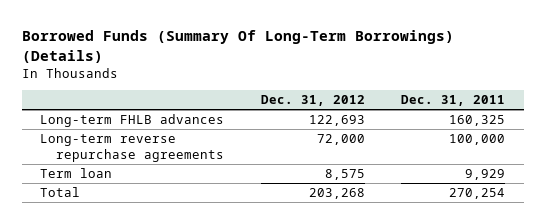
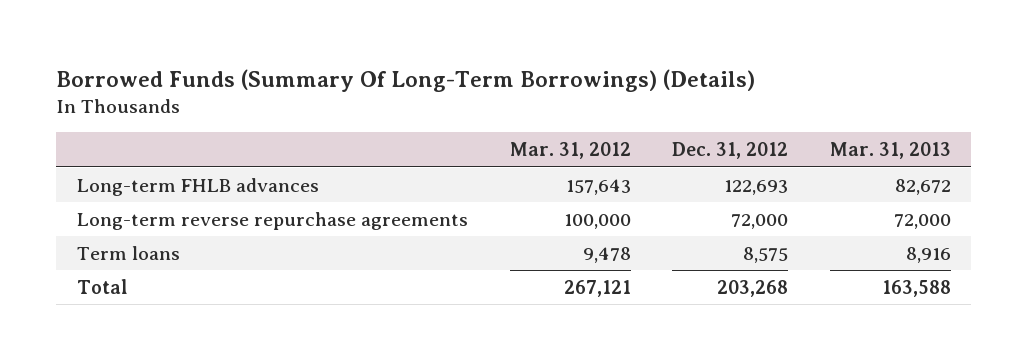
[401,95,506,107] Dec. 31, 2011 -> none
none -> [509,142,631,160] Mar. 31, 2012
none -> [829,142,951,160] Mar. 31, 2013
[40,168,113,179] Term loan -> [77,245,181,260] Term loans

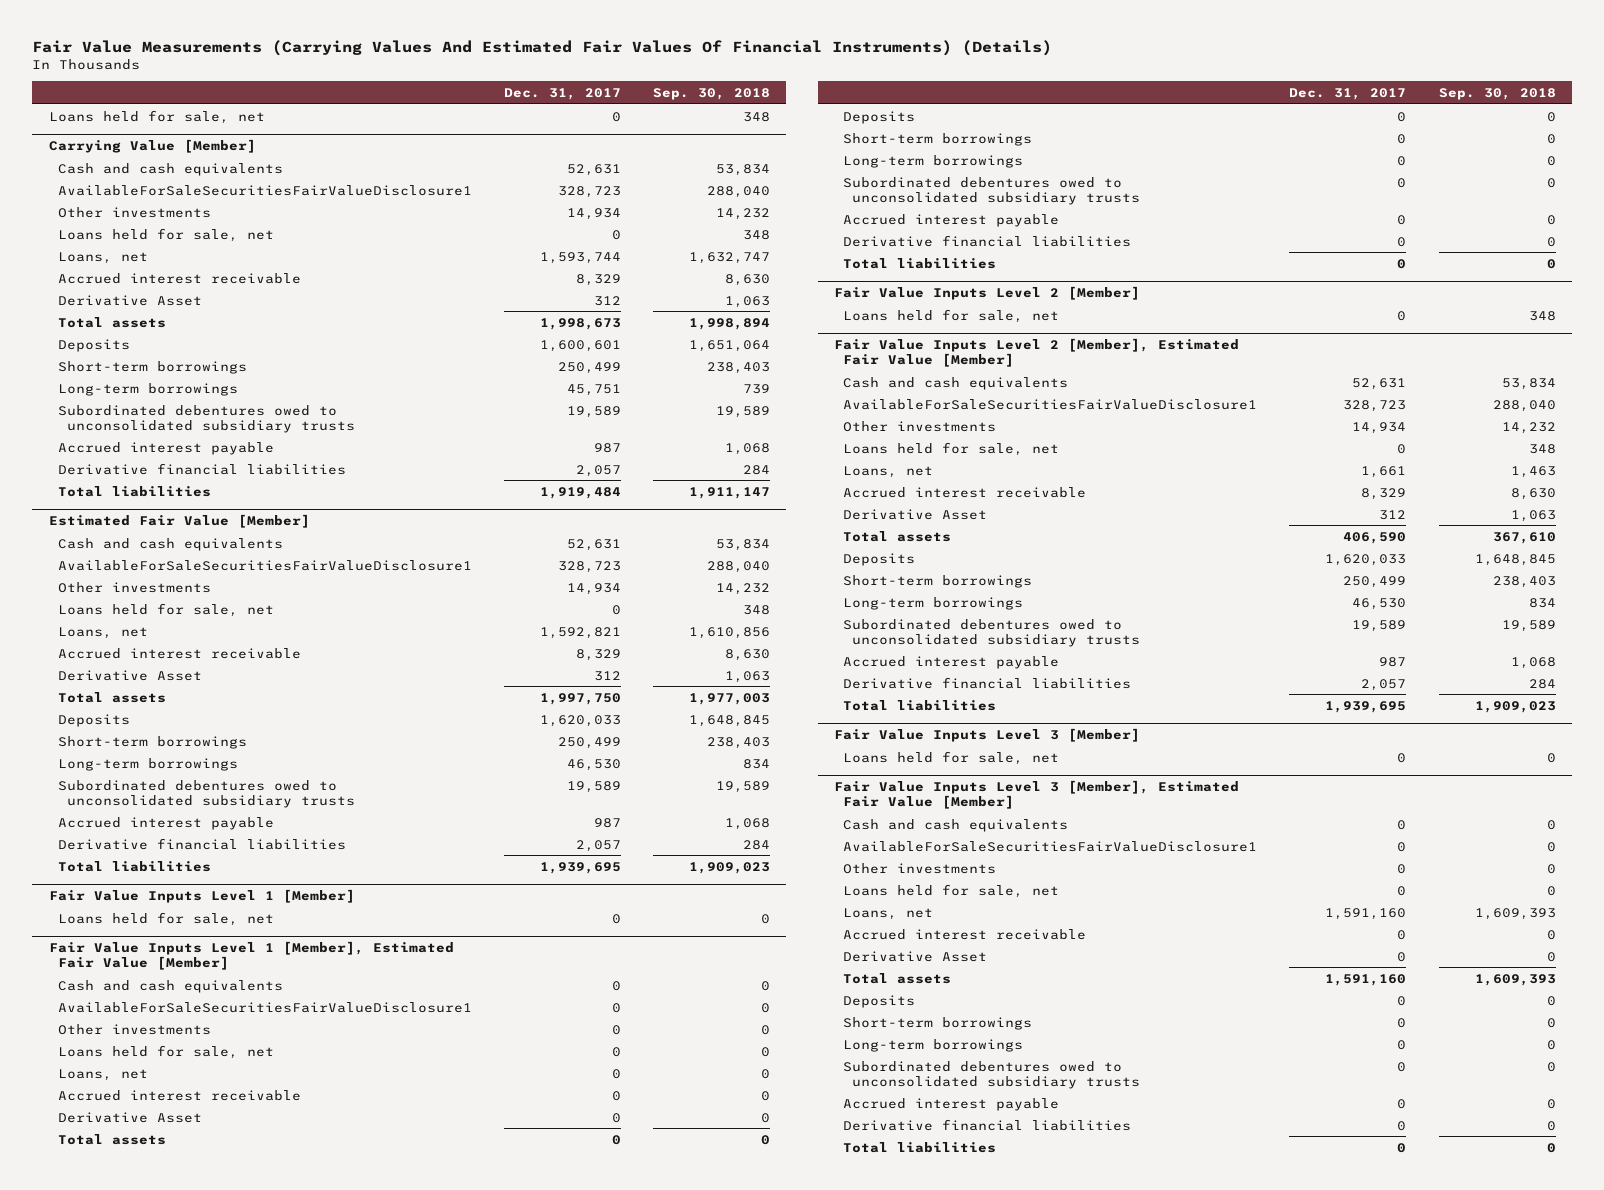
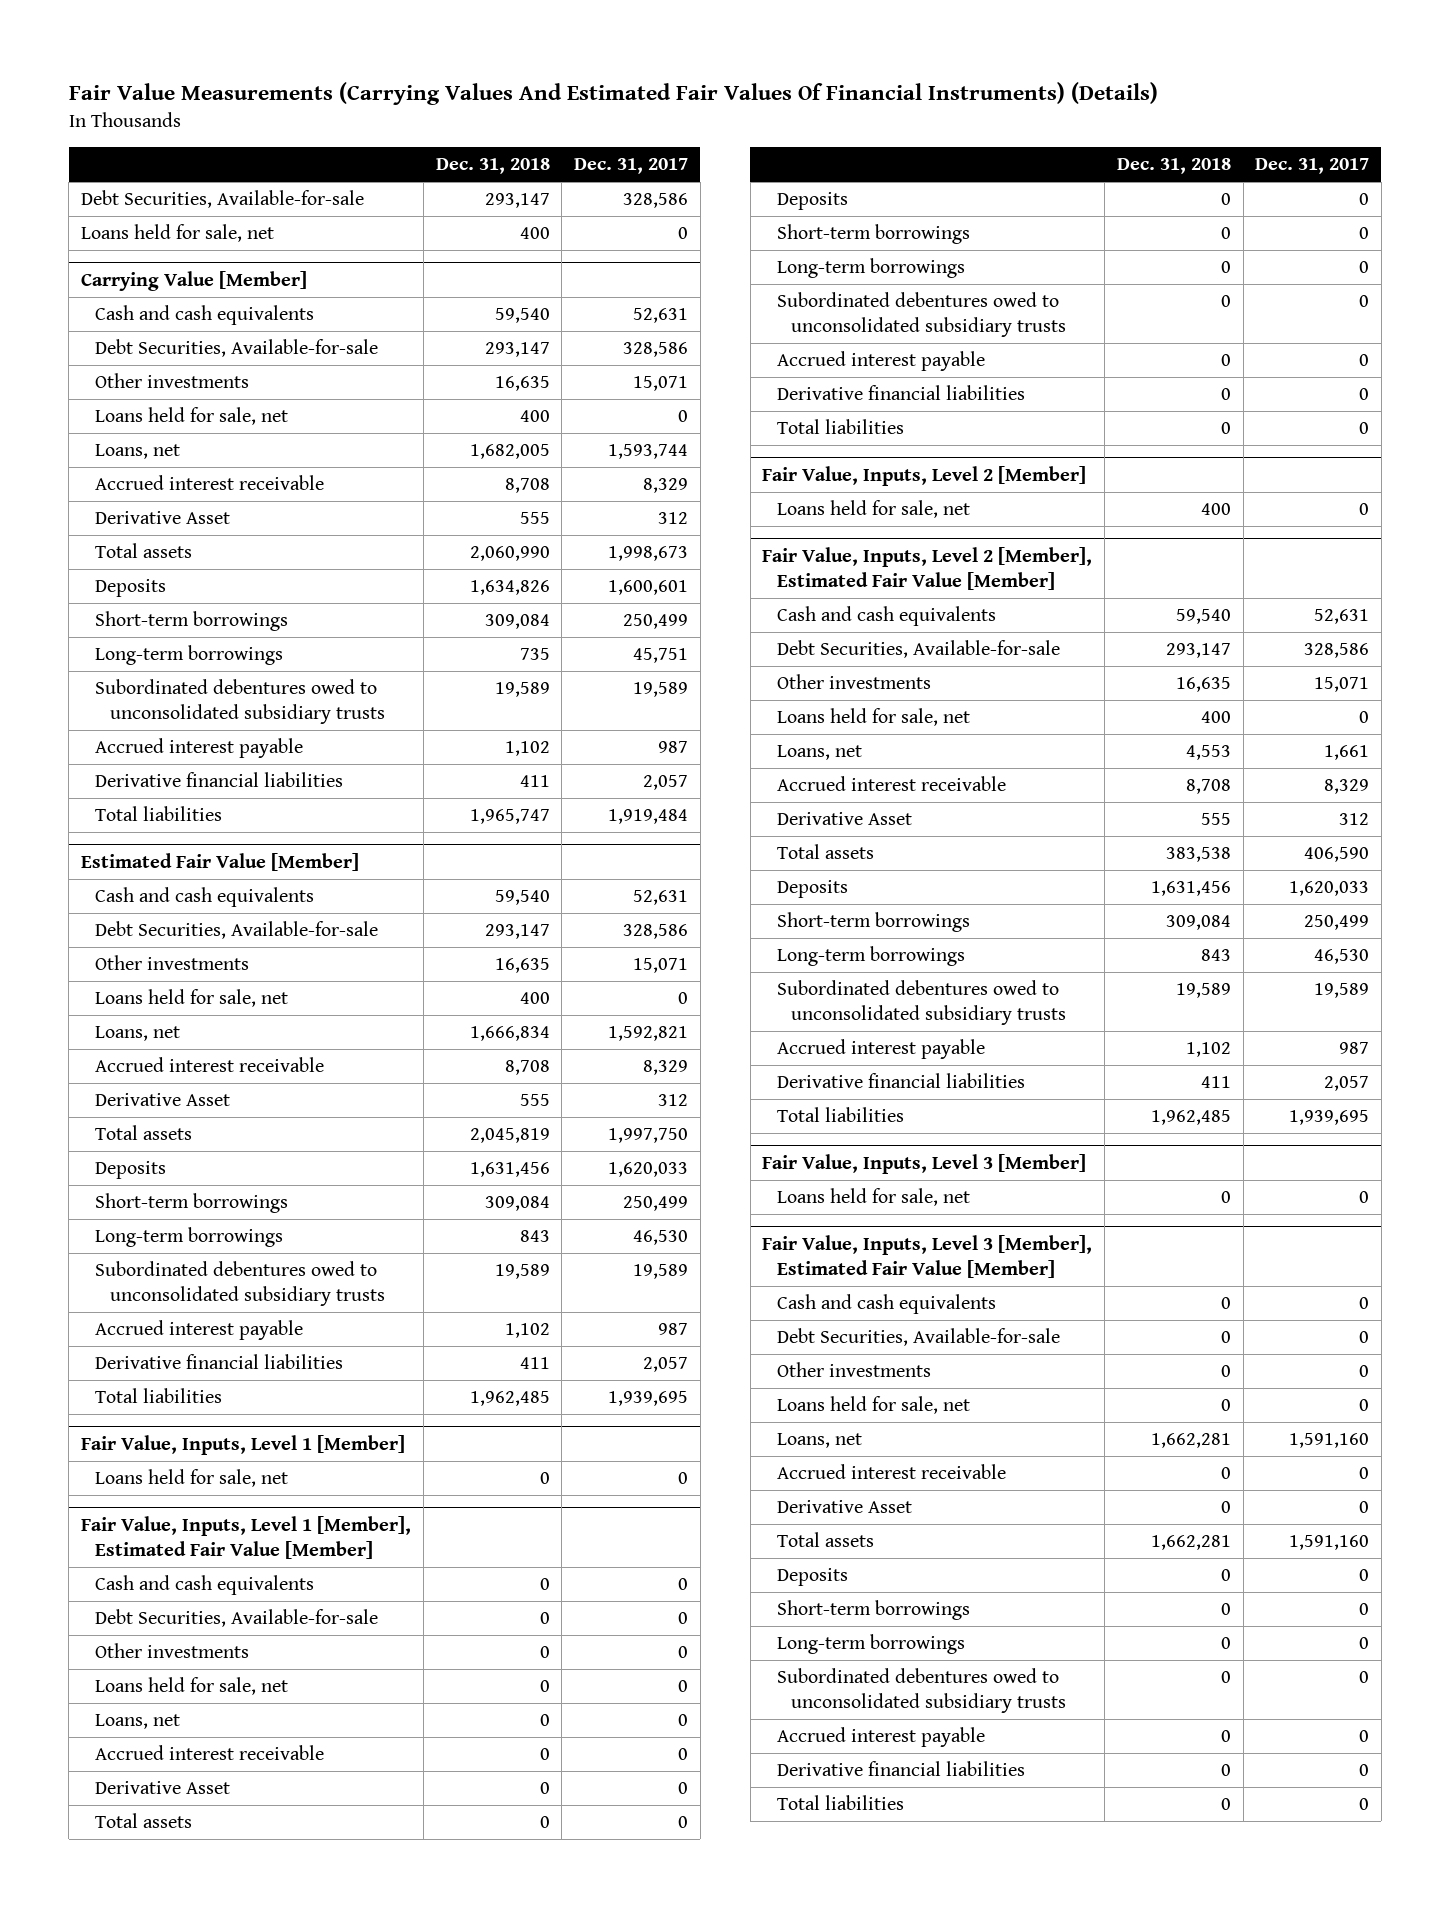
[653,87,771,100] Sep. 30, 2018 -> none
none -> [435,158,550,175] Dec. 31, 2018
none -> [81,190,365,209] Debt Securities, Available-for-sale
[57,184,472,196] AvailableForSaleSecuritiesFairValueDisclosure1 -> none
none -> [95,339,379,358] Debt Securities, Available-for-sale
[566,207,621,220] 14,934 -> [633,376,689,392] 15,071
[57,559,472,571] AvailableForSaleSecuritiesFairValueDisclosure1 -> none
none -> [95,921,379,940] Debt Securities, Available-for-sale
[566,582,621,595] 14,934 -> [633,958,689,974] 15,071
[48,889,355,904] Fair Value Inputs Level 1 [Member] -> [81,1434,406,1455] Fair Value, Inputs, Level 1 [Member]
[48,941,454,971] Fair Value Inputs Level 1 [Member], Estimated Fair Value [Member] -> [81,1515,412,1560] Fair Value, Inputs, Level 1 [Member], Estimated Fair Value [Member]
[57,1001,472,1013] AvailableForSaleSecuritiesFairValueDisclosure1 -> none
none -> [95,1609,379,1628] Debt Securities, Available-for-sale
[833,286,1140,301] Fair Value Inputs Level 2 [Member] -> [762,465,1087,486] Fair Value, Inputs, Level 2 [Member]
[833,338,1239,368] Fair Value Inputs Level 2 [Member], Estimated Fair Value [Member] -> [762,546,1093,591] Fair Value, Inputs, Level 2 [Member], Estimated Fair Value [Member]
[842,398,1257,410] AvailableForSaleSecuritiesFairValueDisclosure1 -> none
none -> [776,640,1060,659] Debt Securities, Available-for-sale
[1352,421,1407,434] 14,934 -> [1314,677,1370,693] 15,071
[833,728,1140,743] Fair Value Inputs Level 3 [Member] -> [762,1153,1087,1174] Fair Value, Inputs, Level 3 [Member]
[833,780,1239,810] Fair Value Inputs Level 3 [Member], Estimated Fair Value [Member] -> [762,1234,1093,1279] Fair Value, Inputs, Level 3 [Member], Estimated Fair Value [Member]
[842,840,1257,852] AvailableForSaleSecuritiesFairValueDisclosure1 -> none
none -> [776,1328,1060,1347] Debt Securities, Available-for-sale

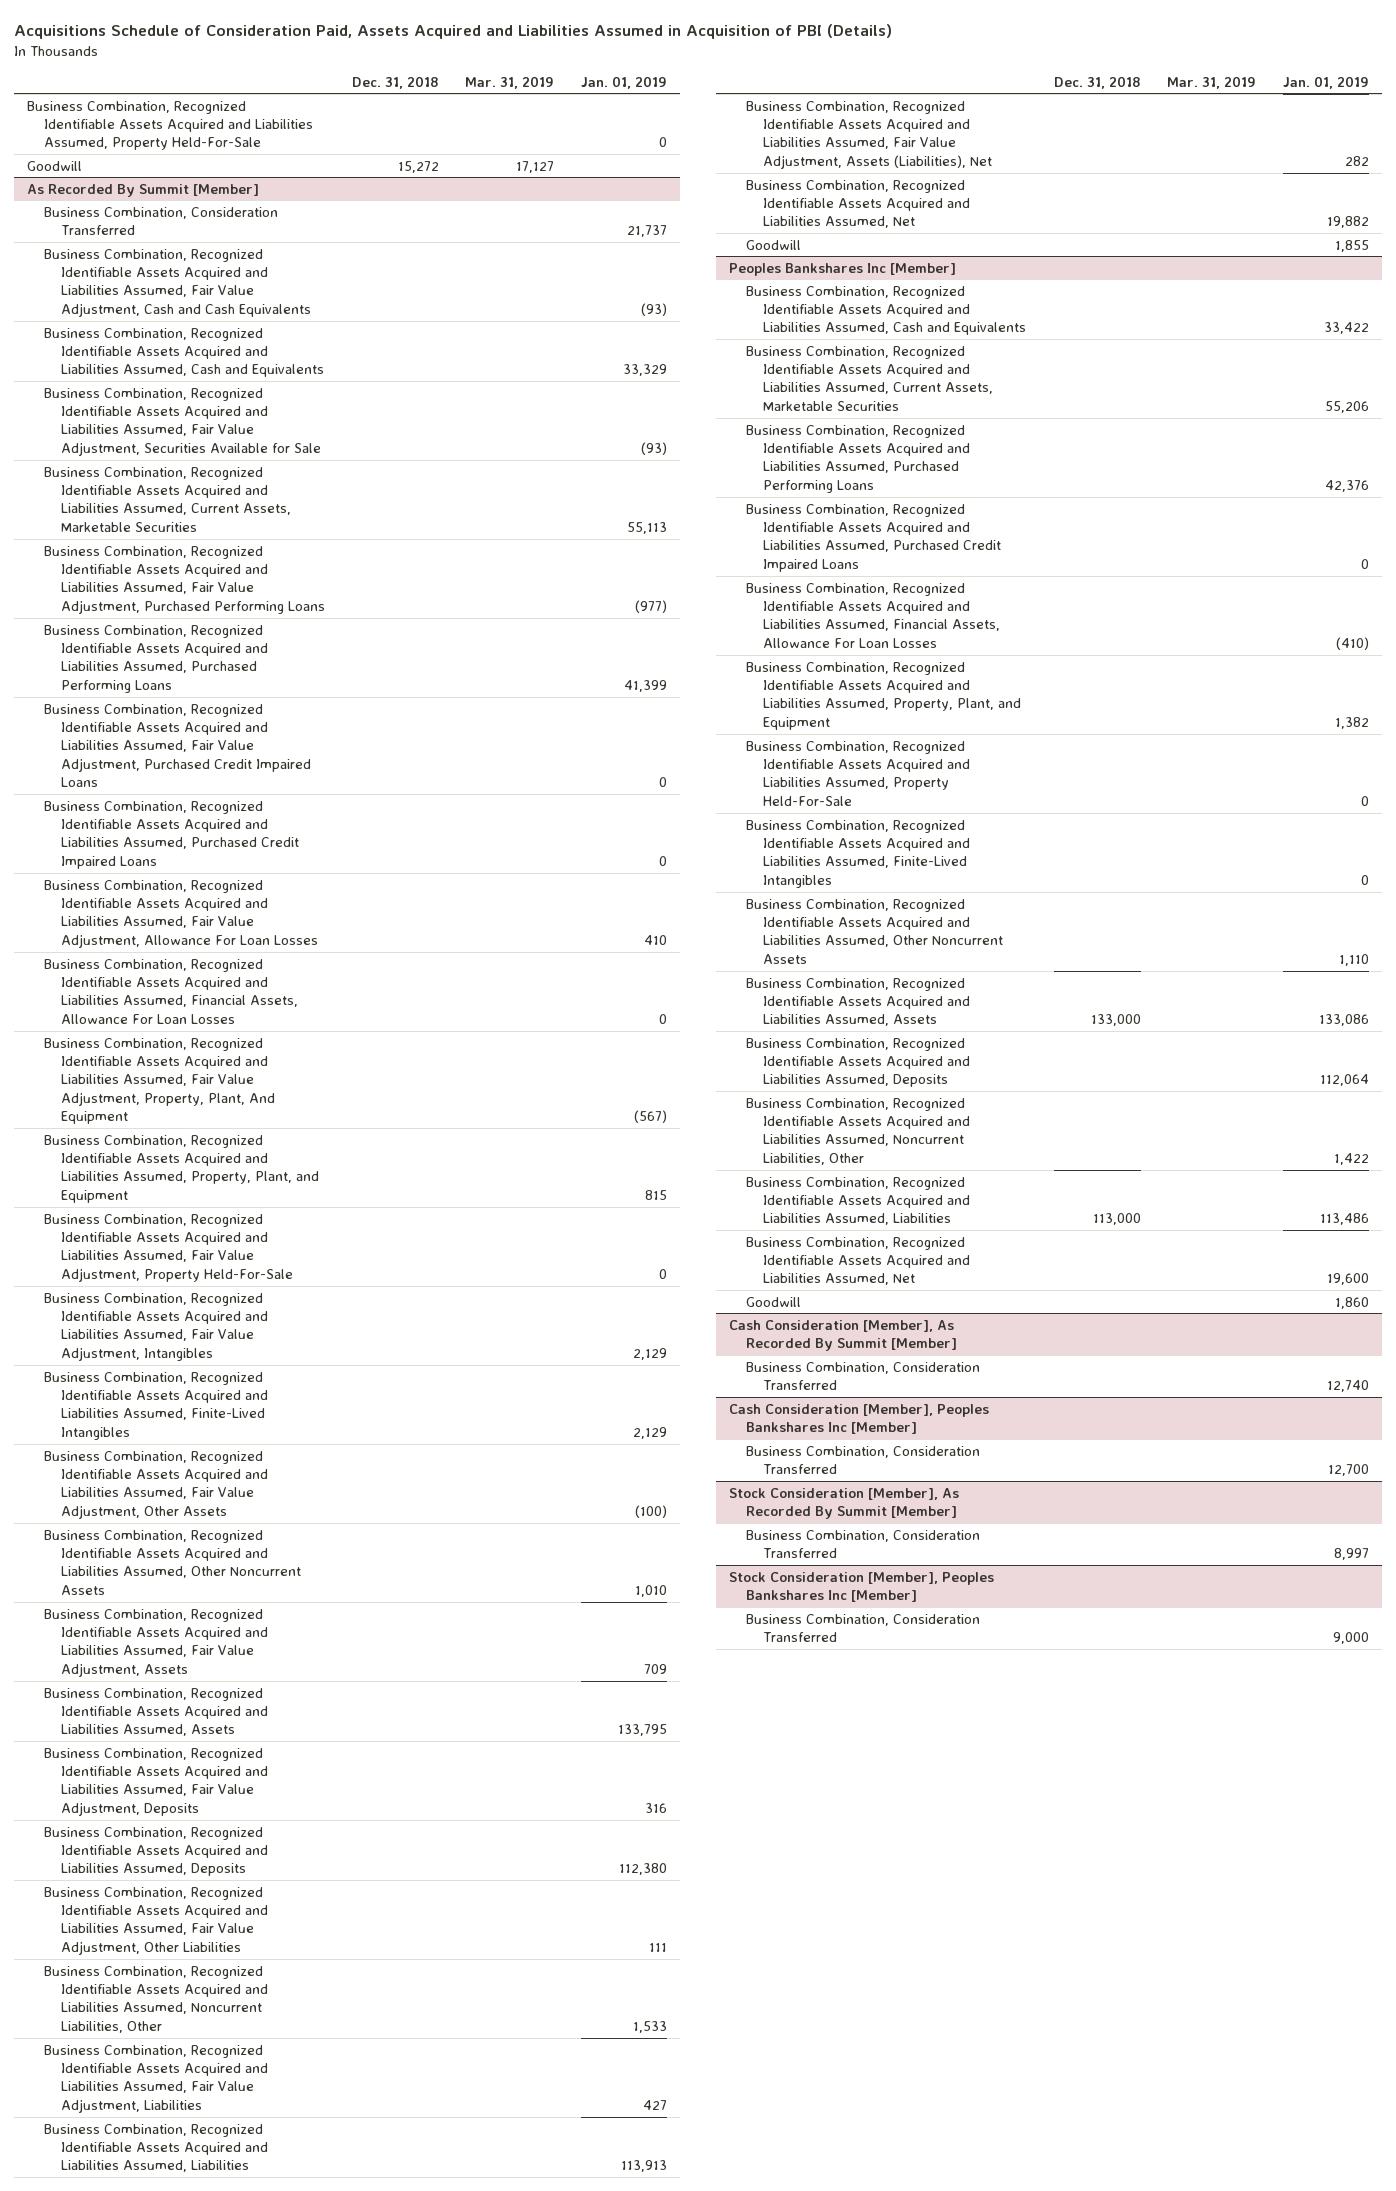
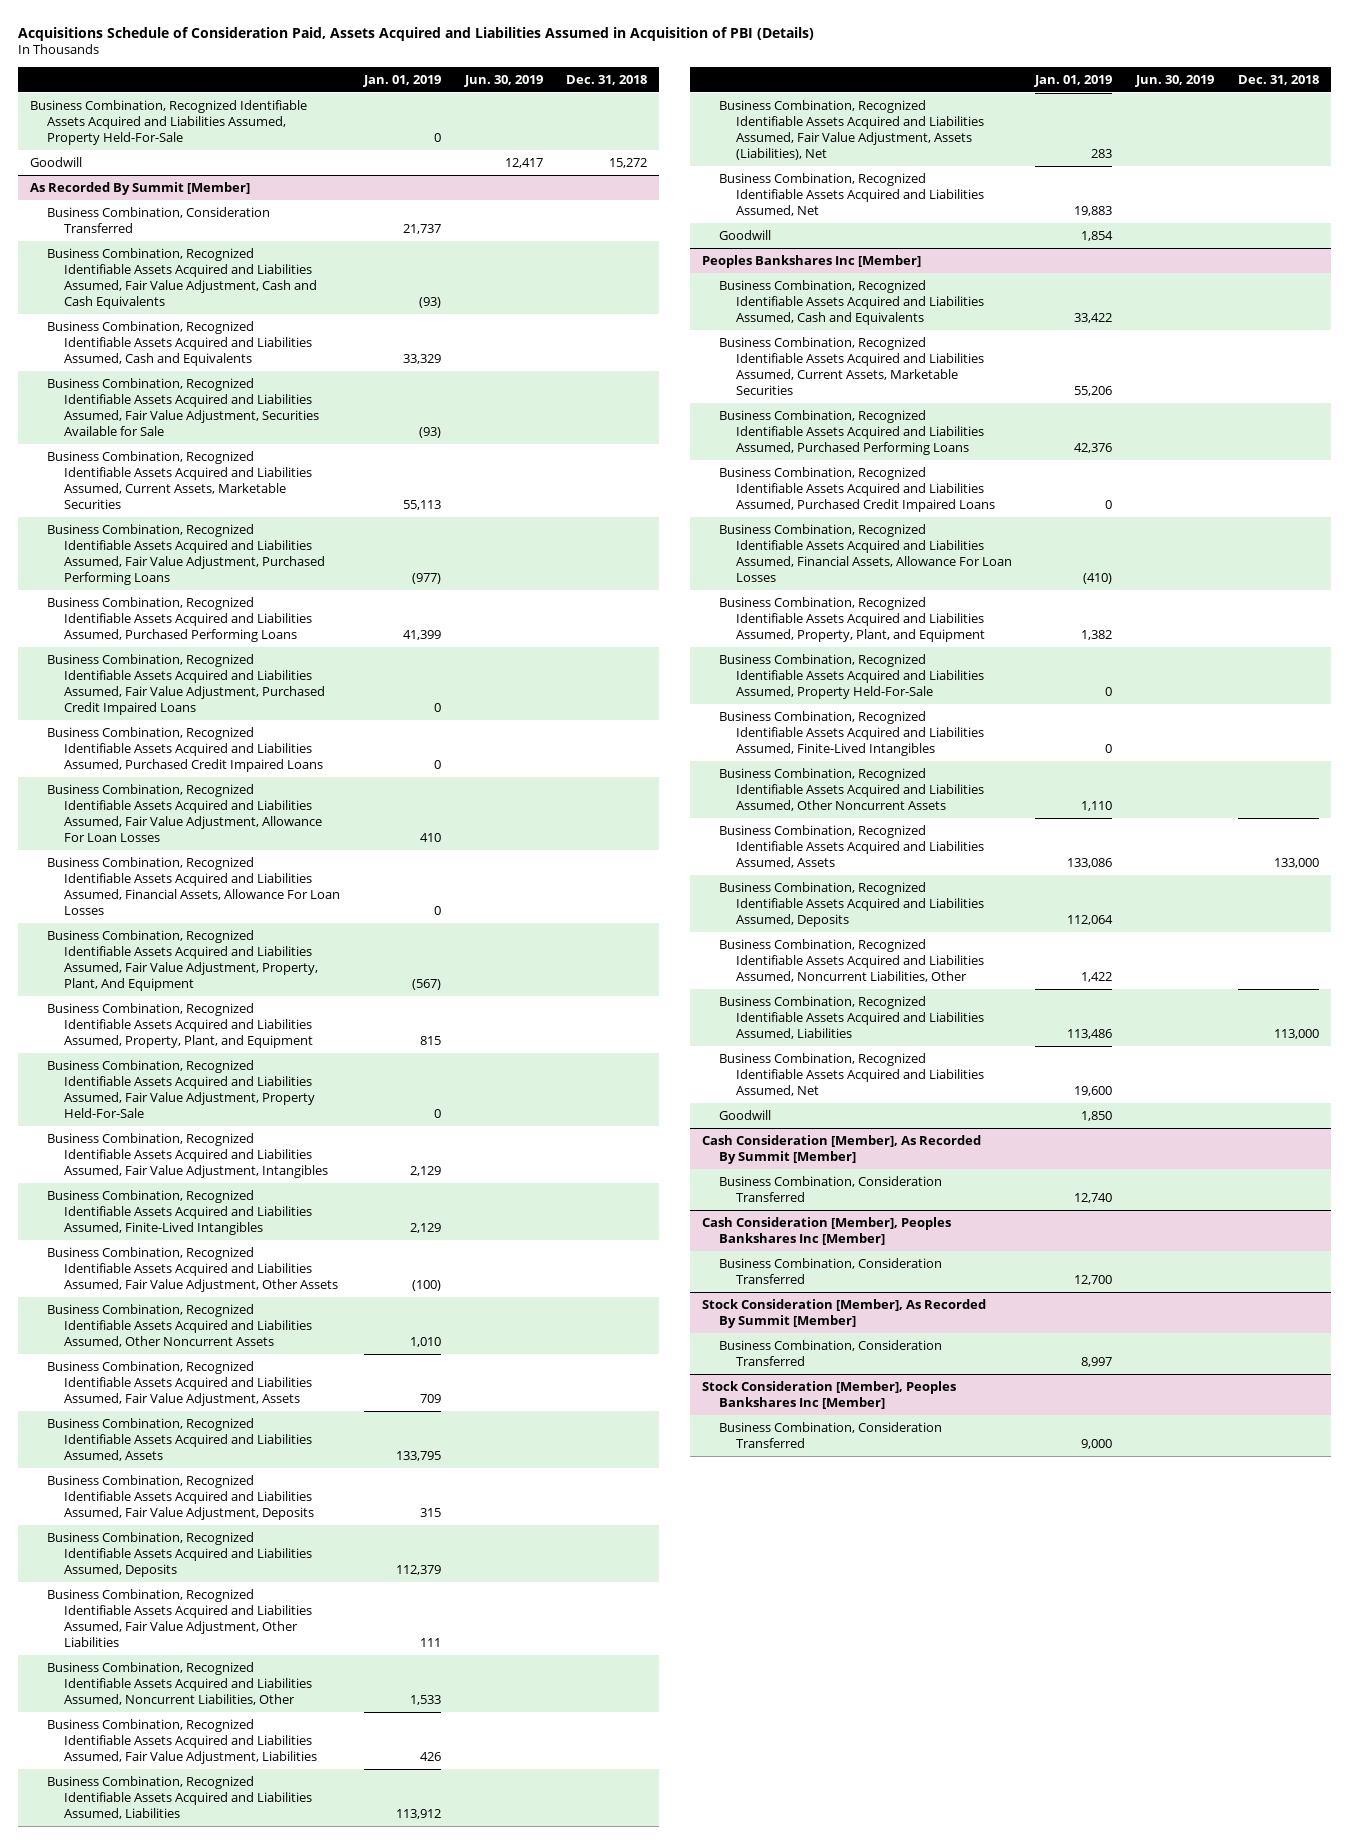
[465,75,555,89] Mar. 31, 2019 -> none
none -> [463,74,543,87] Jun. 30, 2019
[644,1802,667,1813] 316 -> [419,1507,441,1517] 315
[618,1863,667,1876] 112,380 -> [395,1564,441,1575] 112,379
[642,2099,667,2110] 427 -> [419,1751,441,1761] 426
[620,2160,667,2173] 113,913 -> [395,1808,441,1819] 113,912
[1344,155,1369,166] 282 -> [1091,148,1113,158] 283
[1326,216,1369,229] 19,882 -> [1074,205,1113,216] 19,883
[1334,239,1369,252] 1,855 -> [1081,231,1114,242] 1,854
[1334,1296,1369,1309] 1,860 -> [1081,1111,1113,1122] 1,850

